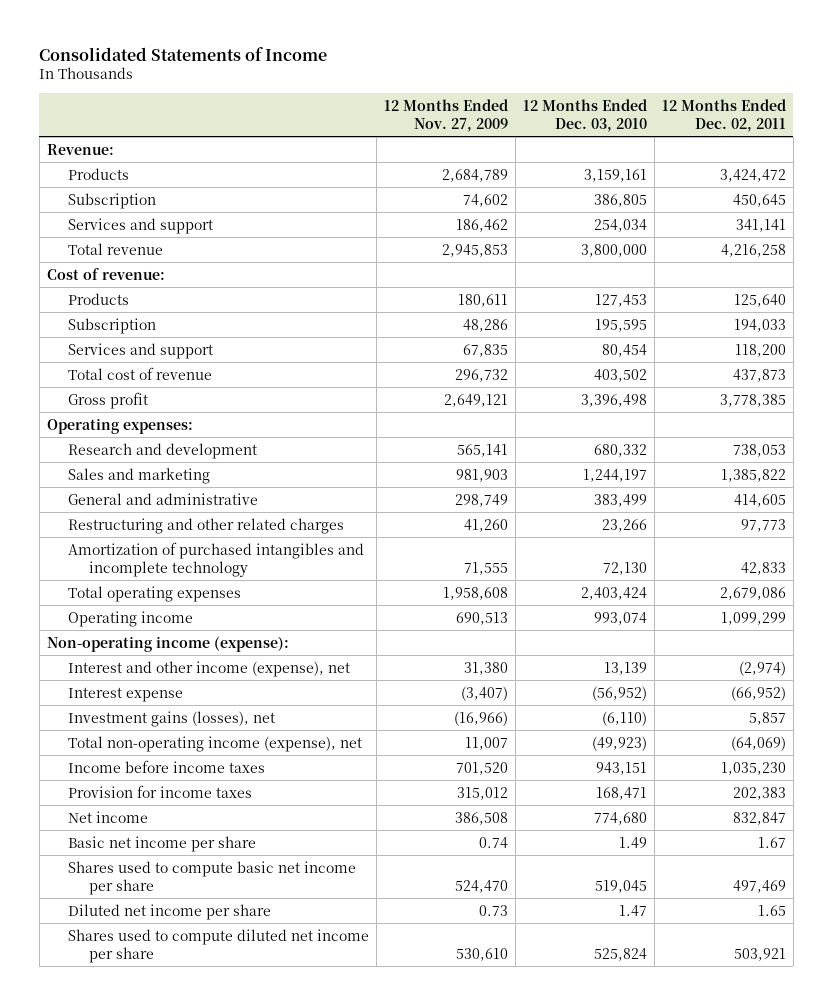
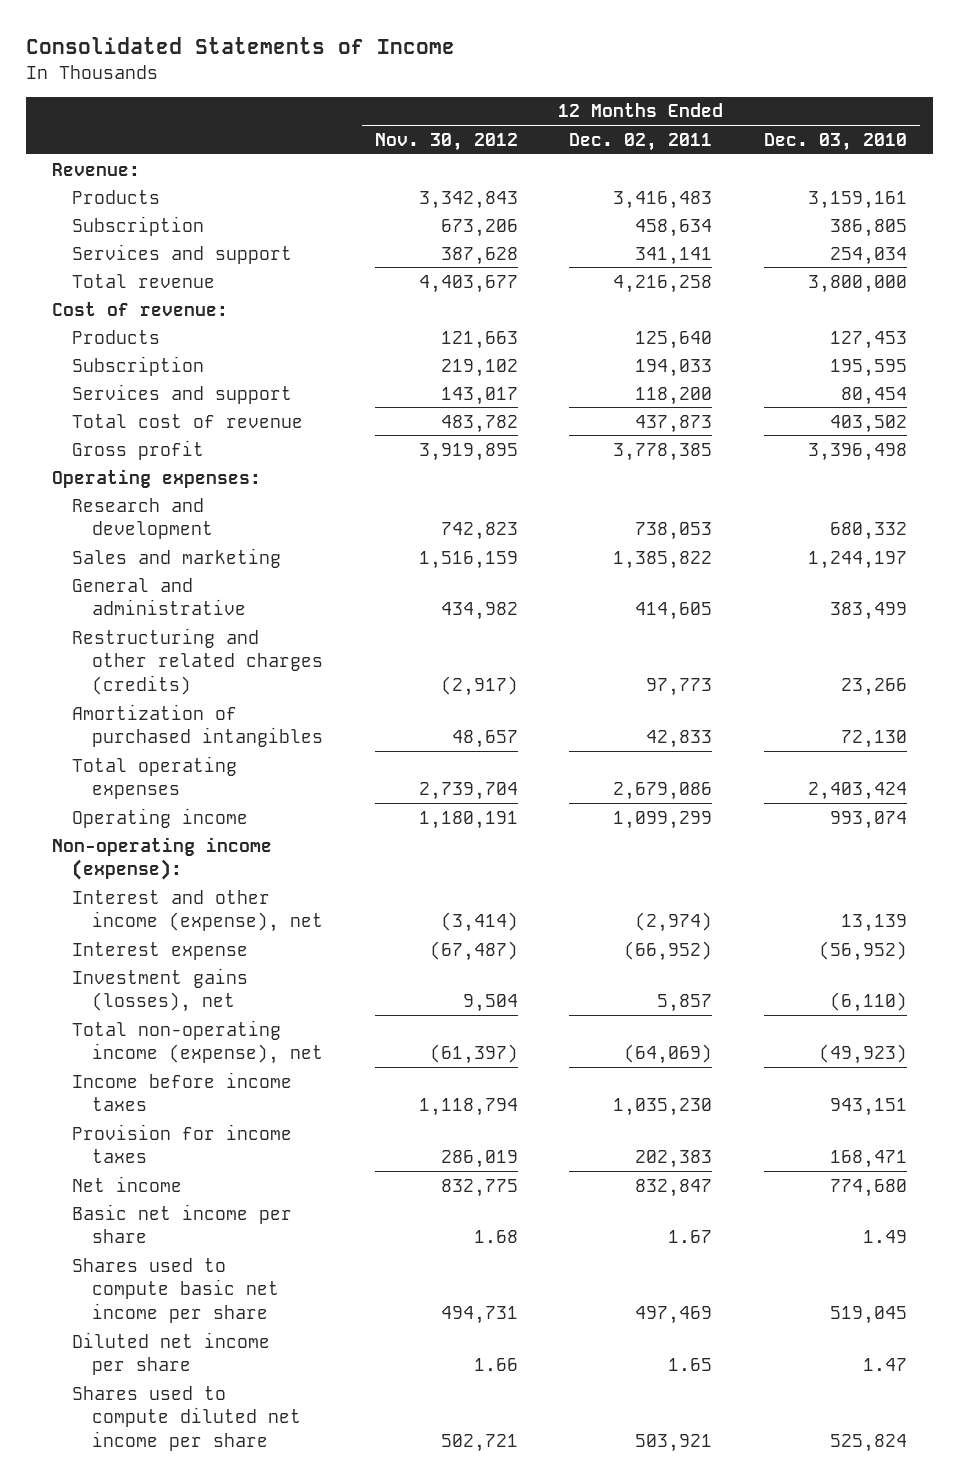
[383,98,508,132] 12 Months Ended Nov. 27, 2009 -> none
none -> [374,132,518,151] Nov. 30, 2012
[719,168,786,182] 3,424,472 -> [613,190,713,209] 3,416,483
[732,193,786,207] 450,645 -> [635,218,713,237] 458,634
[67,517,344,534] Restructuring and other related charges -> [71,627,324,695] Restructuring and other related charges (credits)
[67,541,364,577] Amortization of purchased intangibles and incomplete technology -> [71,703,324,748] Amortization of purchased intangibles

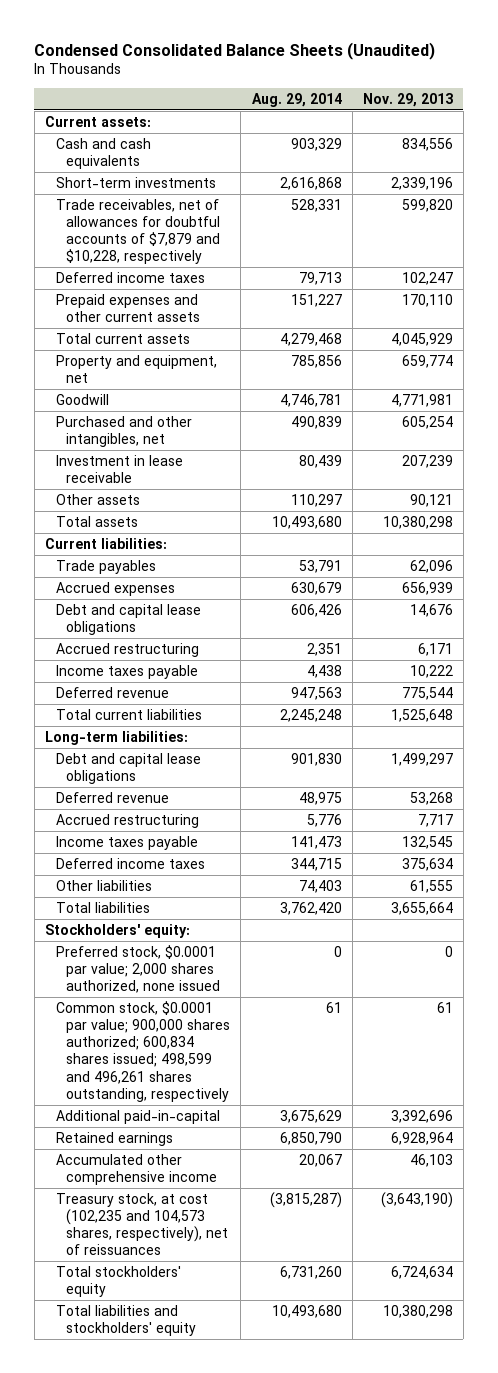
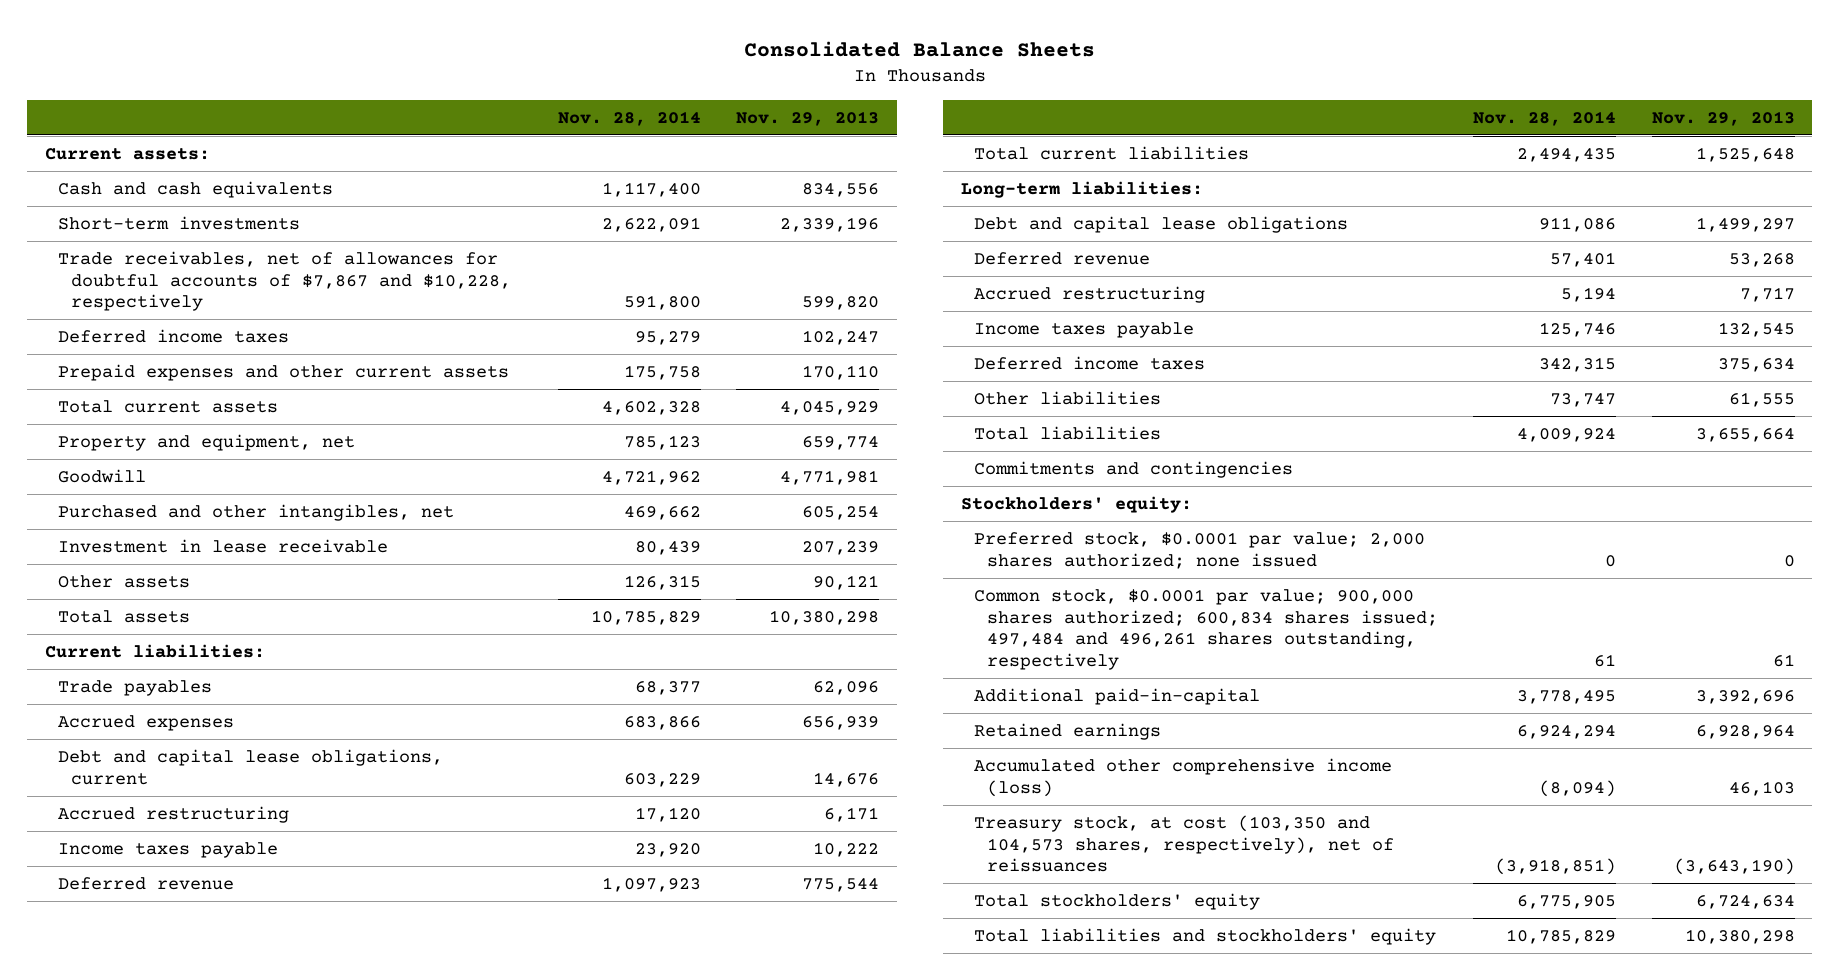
[34,41,436,60] Condensed Consolidated Balance Sheets (Unaudited) -> [743,40,1095,57] Consolidated Balance Sheets
[251,92,342,107] Aug. 29, 2014 -> none
none -> [557,110,701,126] Nov. 28, 2014
[55,198,221,265] Trade receivables, net of allowances for doubtful accounts of $7,879 and $10,228, respectively -> [58,251,512,312] Trade receivables, net of allowances for doubtful accounts of $7,867 and $10,228, respectively
[55,603,201,635] Debt and capital lease obligations -> [58,749,444,785] Debt and capital lease obligations, current
none -> [973,461,1293,479] Commitments and contingencies
[55,944,221,994] Preferred stock, $0.0001 par value; 2,000 shares authorized, none issued -> [973,532,1425,569] Preferred stock, $0.0001 par value; 2,000 shares authorized; none issued
[55,1000,231,1102] Common stock, $0.0001 par value; 900,000 shares authorized; 600,834 shares issued; 498,599 and 496,261 shares outstanding, respectively -> [973,589,1439,670] Common stock, $0.0001 par value; 900,000 shares authorized; 600,834 shares issued; 497,484 and 496,261 shares outstanding, respectively
[55,1153,218,1185] Accumulated other comprehensive income -> [973,758,1392,797] Accumulated other comprehensive income (loss)
[55,1192,229,1256] Treasury stock, at cost (102,235 and 104,573 shares, respectively), net of reissuances -> [973,815,1395,873] Treasury stock, at cost (103,350 and 104,573 shares, respectively), net of reissuances

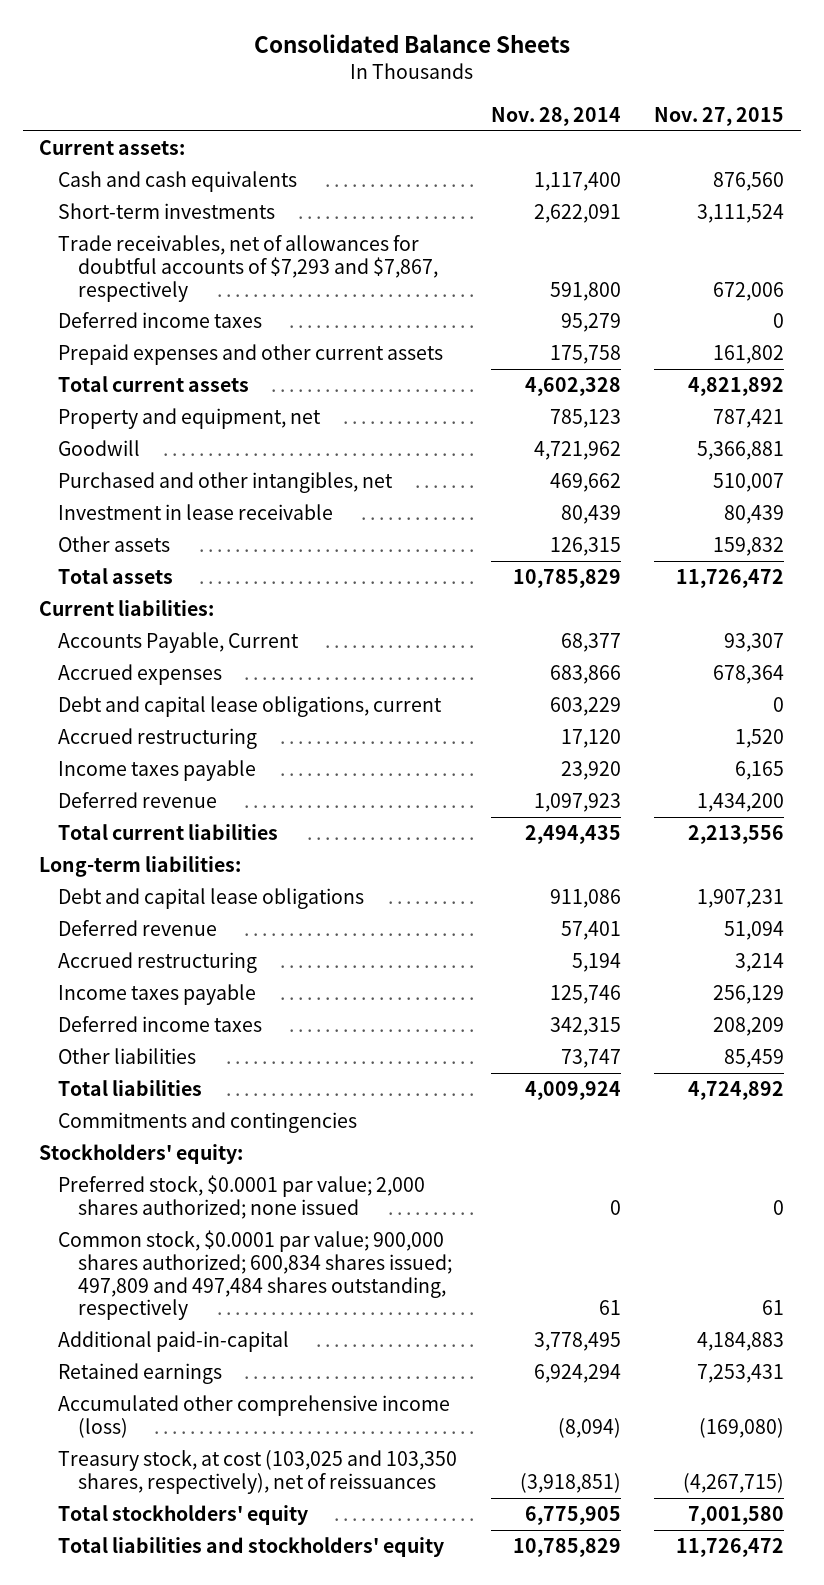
[735,110,879,126] Nov. 29, 2013 -> none
none -> [654,106,785,126] Nov. 27, 2015
[58,251,512,312] Trade receivables, net of allowances for doubtful accounts of $7,867 and $10,228, respectively -> [58,235,438,302] Trade receivables, net of allowances for doubtful accounts of $7,293 and $7,867, respectively
[58,680,213,697] Trade payables -> [58,632,300,654] Accounts Payable, Current
[973,589,1439,670] Common stock, $0.0001 par value; 900,000 shares authorized; 600,834 shares issued; 497,484 and 496,261 shares outstanding, respectively -> [58,1230,452,1321] Common stock, $0.0001 par value; 900,000 shares authorized; 600,834 shares issued; 497,809 and 497,484 shares outstanding, respectively
[973,815,1395,873] Treasury stock, at cost (103,350 and 104,573 shares, respectively), net of reissuances -> [58,1450,458,1494] Treasury stock, at cost (103,025 and 103,350 shares, respectively), net of reissuances

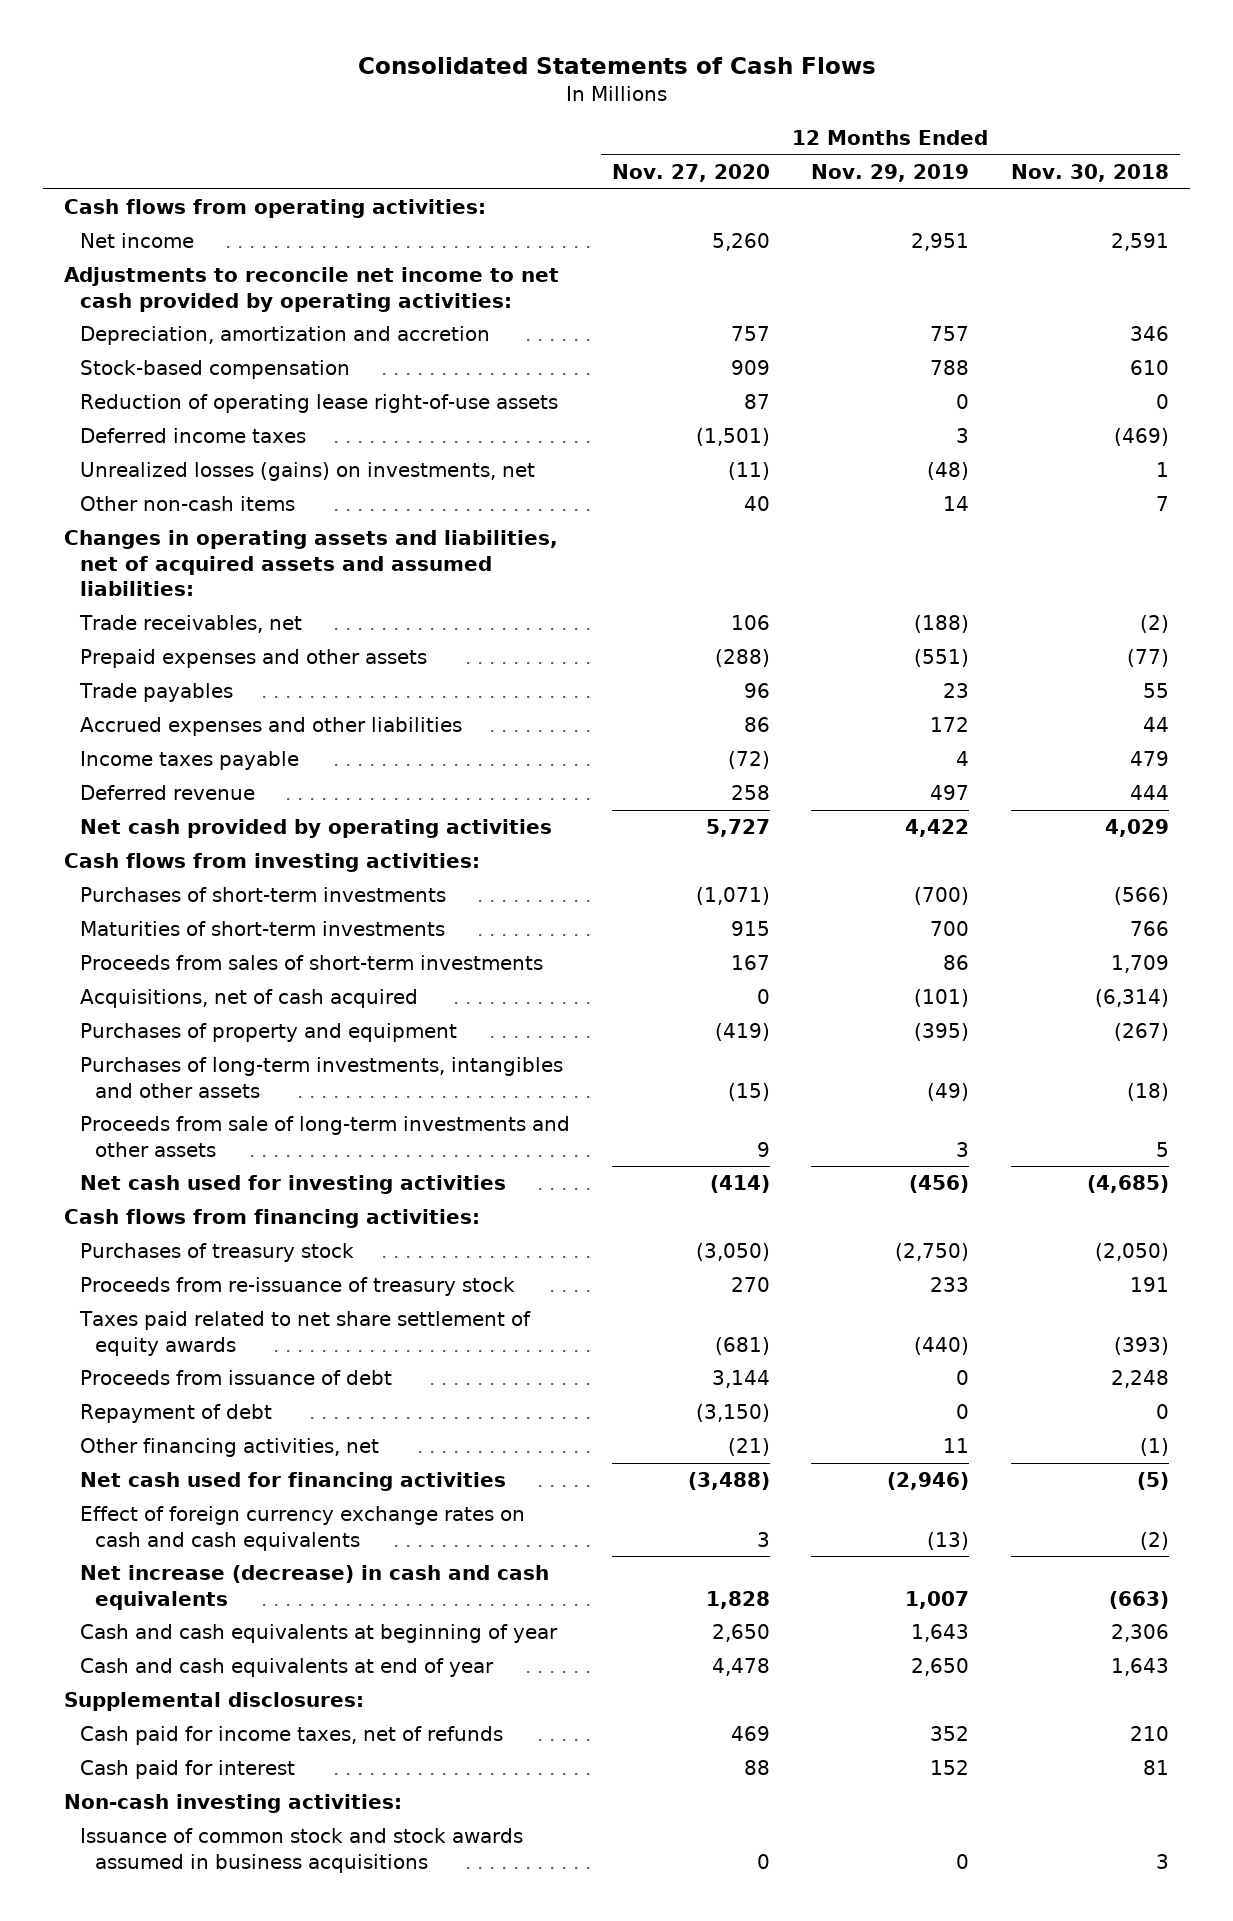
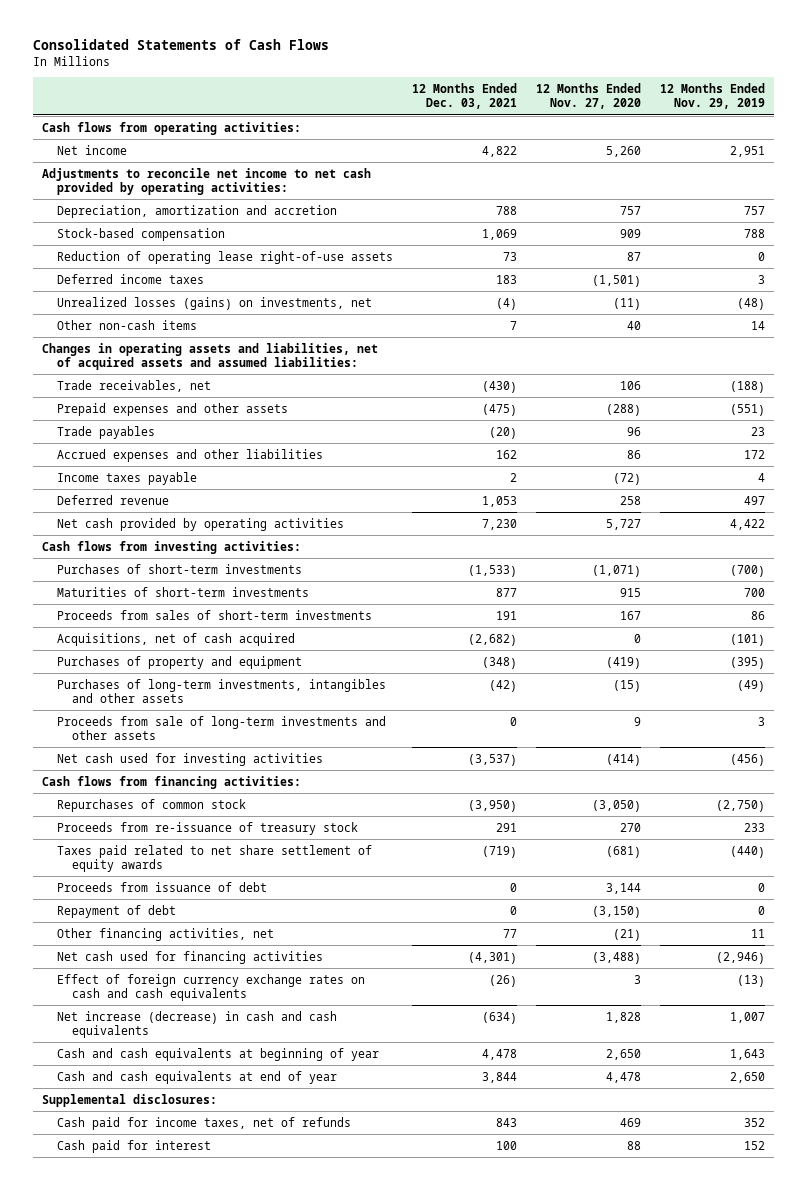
[1011,163,1170,182] Nov. 30, 2018 -> none
none -> [411,82,517,110] 12 Months Ended Dec. 03, 2021
[79,1243,354,1263] Purchases of treasury stock -> [56,798,246,812] Repurchases of common stock
[64,1794,403,1814] Non-cash investing activities: -> none
[79,1828,523,1873] Issuance of common stock and stock awards assumed in business acquisitions -> none

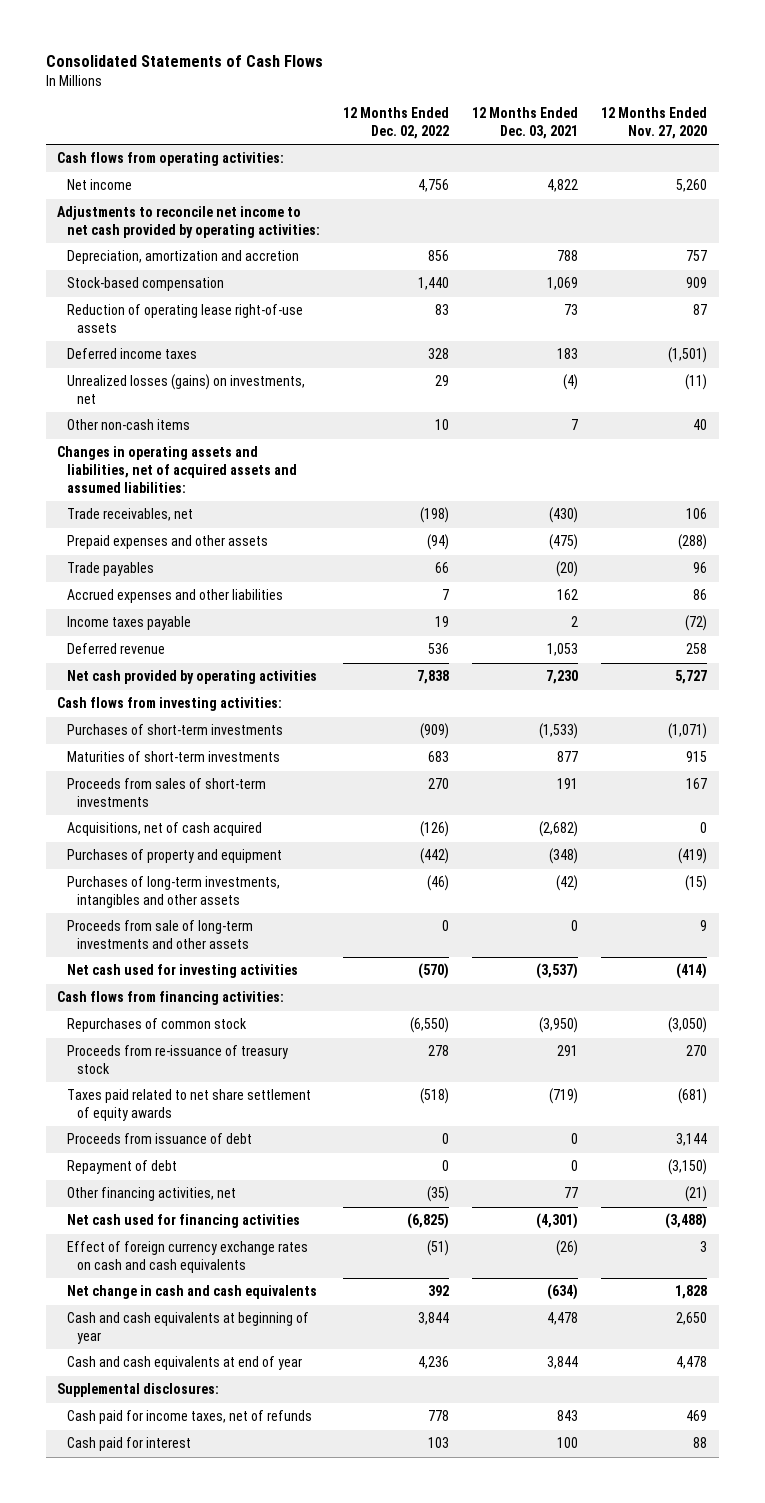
[659,82,765,110] 12 Months Ended Nov. 29, 2019 -> none
none -> [343,107,450,140] 12 Months Ended Dec. 02, 2022
[56,1010,337,1039] Net increase (decrease) in cash and cash equivalents -> [67,1285,318,1300] Net change in cash and cash equivalents

